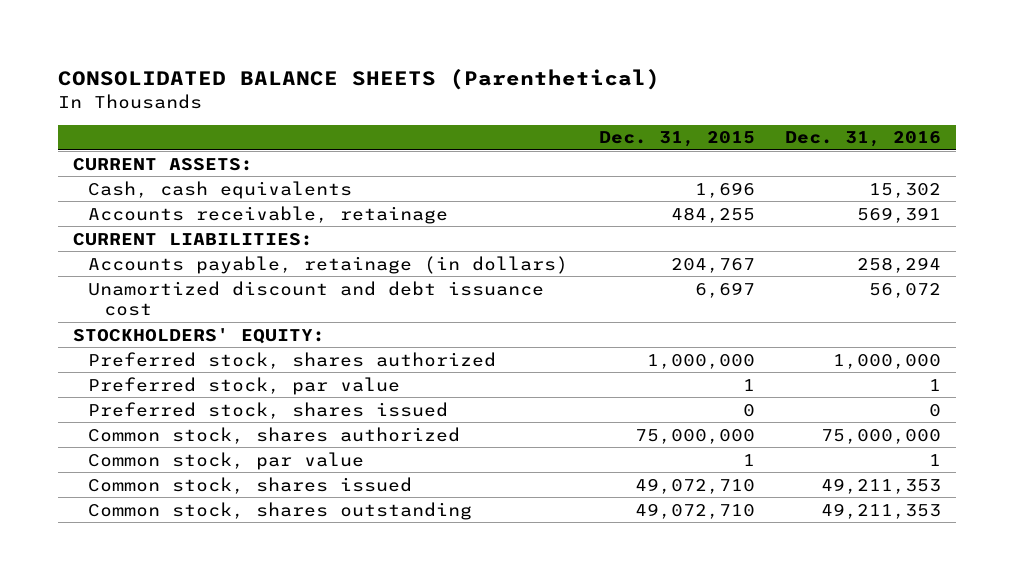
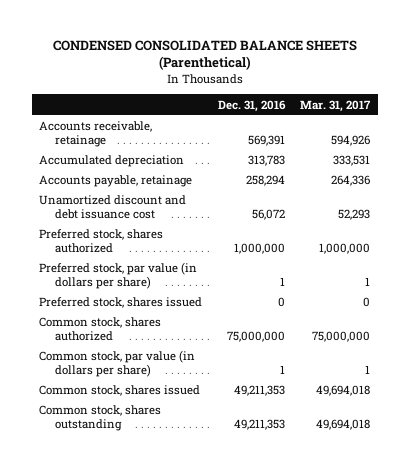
[58,68,661,90] CONSOLIDATED BALANCE SHEETS (Parenthetical) -> [52,39,357,71] CONDENSED CONSOLIDATED BALANCE SHEETS (Parenthetical)
[598,131,755,148] Dec. 31, 2015 -> none
none -> [299,99,371,112] Mar. 31, 2017
[73,157,254,171] CURRENT ASSETS: -> none
[88,180,353,199] Cash, cash equivalents -> none
[73,232,314,246] CURRENT LIABILITIES: -> none
none -> [39,155,185,168] Accumulated depreciation
[88,255,569,274] Accounts payable, retainage (in dollars) -> [39,175,193,188] Accounts payable, retainage
[73,327,326,344] STOCKHOLDERS' EQUITY: -> none
[88,376,401,395] Preferred stock, par value -> [39,262,198,290] Preferred stock, par value (in dollars per share)
[88,451,365,470] Common stock, par value -> [39,350,196,378] Common stock, par value (in dollars per share)

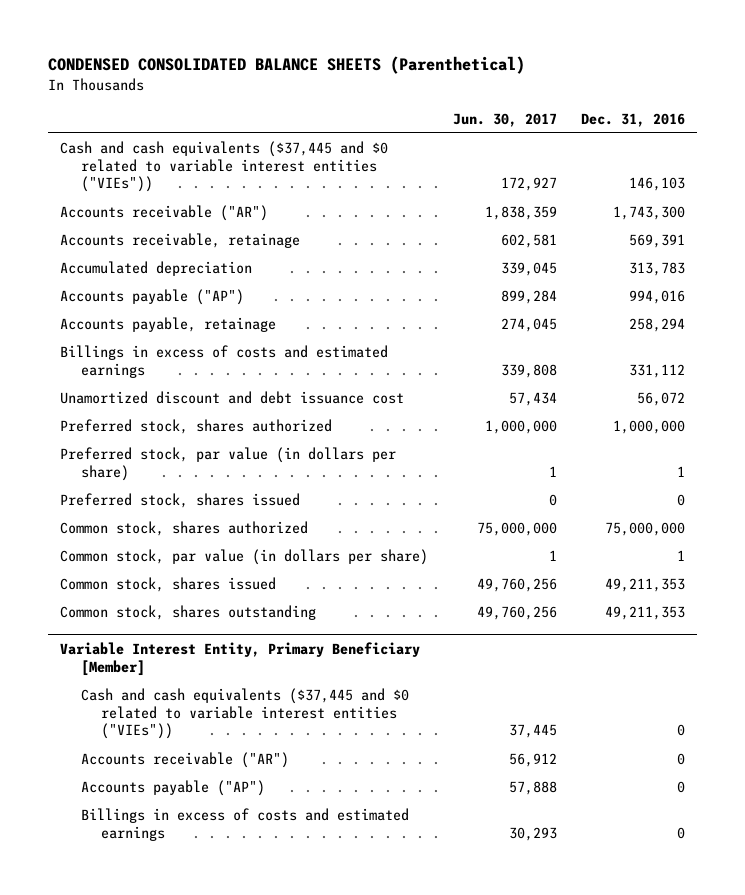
[299,99,371,112] Mar. 31, 2017 -> none
none -> [452,112,557,127] Jun. 30, 2017
none -> [60,141,389,193] Cash and cash equivalents ($37,445 and $0 related to variable interest entities ("VIEs"))
none -> [60,205,269,222] Accounts receivable ("AR")
none -> [60,289,245,306] Accounts payable ("AP")
none -> [60,345,389,378] Billings in excess of costs and estimated earnings
none -> [60,642,421,676] Variable Interest Entity, Primary Beneficiary [Member]
none -> [80,688,409,740] Cash and cash equivalents ($37,445 and $0 related to variable interest entities ("VIEs"))
none -> [80,752,289,769] Accounts receivable ("AR")
none -> [80,780,265,797] Accounts payable ("AP")
none -> [80,808,409,841] Billings in excess of costs and estimated earnings

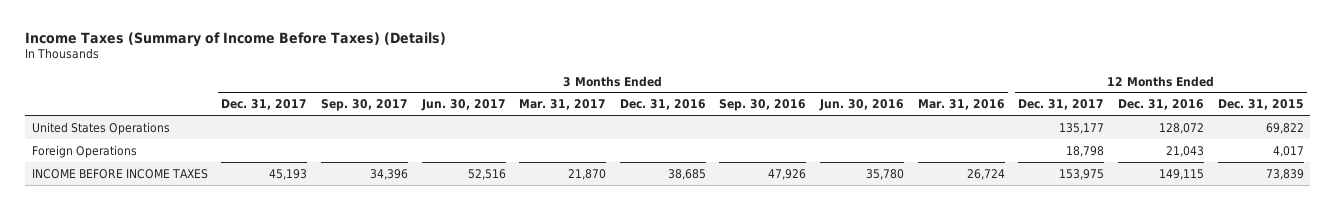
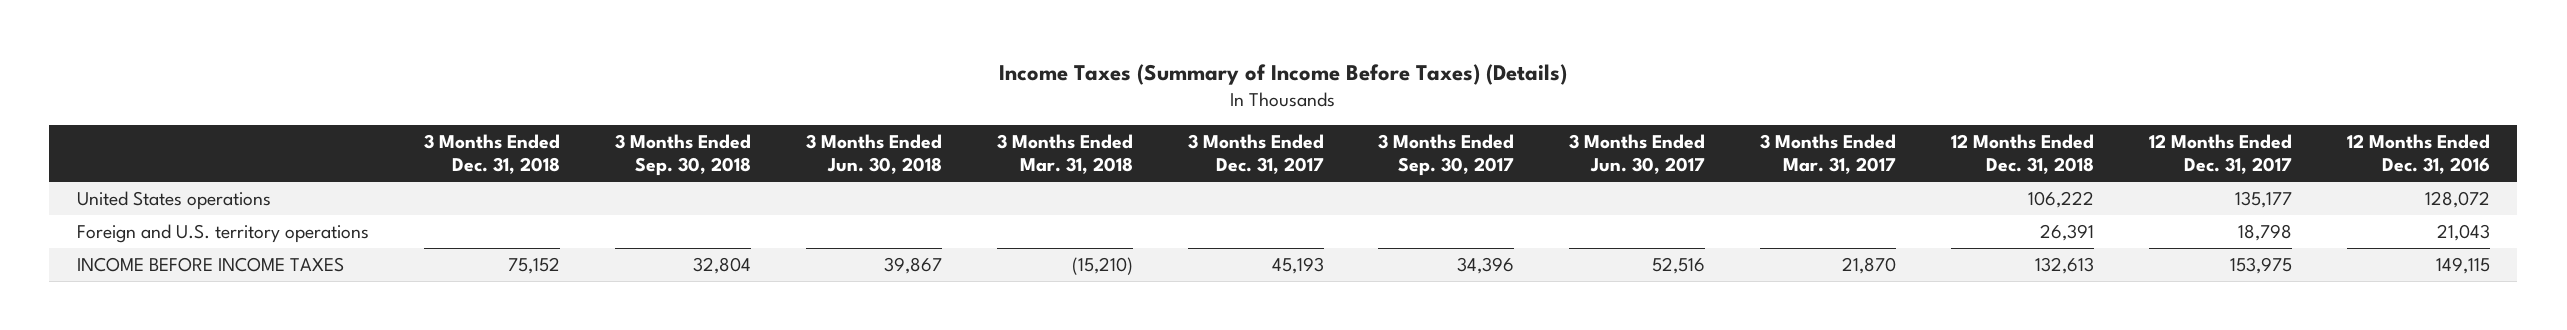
[619,99,706,111] Dec. 31, 2016 -> none
[719,99,807,112] Sep. 30, 2016 -> none
[819,99,905,112] Jun. 30, 2016 -> none
[917,99,1005,111] Mar. 31, 2016 -> none
[1217,99,1304,111] Dec. 31, 2015 -> none
none -> [423,134,560,174] 3 Months Ended Dec. 31, 2018
none -> [614,134,751,176] 3 Months Ended Sep. 30, 2018
none -> [805,134,942,174] 3 Months Ended Jun. 30, 2018
none -> [996,134,1133,174] 3 Months Ended Mar. 31, 2018
none -> [1951,134,2095,174] 12 Months Ended Dec. 31, 2018
[31,121,170,135] United States Operations -> [76,190,271,210] United States operations
[31,144,137,158] Foreign Operations -> [76,223,369,243] Foreign and U.S. territory operations

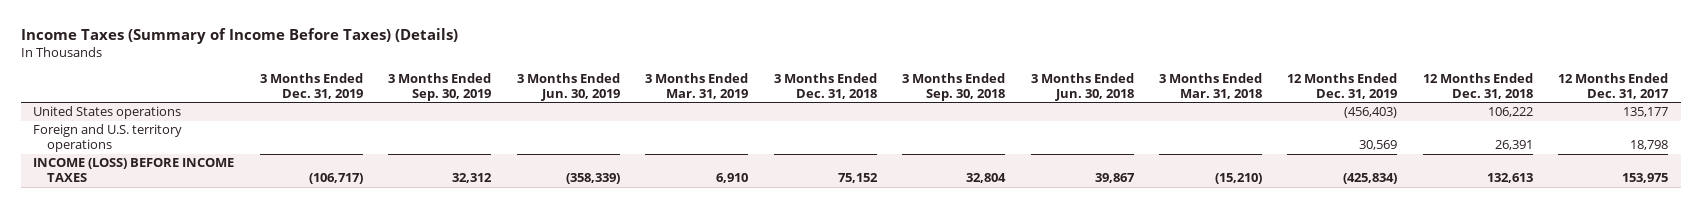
[1187,134,1324,174] 3 Months Ended Dec. 31, 2017 -> none
[1378,134,1515,176] 3 Months Ended Sep. 30, 2017 -> none
[1569,134,1706,174] 3 Months Ended Jun. 30, 2017 -> none
[1760,134,1897,174] 3 Months Ended Mar. 31, 2017 -> none
[2346,134,2490,174] 12 Months Ended Dec. 31, 2016 -> none
none -> [259,73,363,99] 3 Months Ended Dec. 31, 2019
none -> [388,73,492,101] 3 Months Ended Sep. 30, 2019
none -> [516,73,620,101] 3 Months Ended Jun. 30, 2019
none -> [645,73,749,99] 3 Months Ended Mar. 31, 2019
none -> [1287,73,1398,99] 12 Months Ended Dec. 31, 2019
[76,256,344,272] INCOME BEFORE INCOME TAXES -> [33,158,235,183] INCOME (LOSS) BEFORE INCOME TAXES

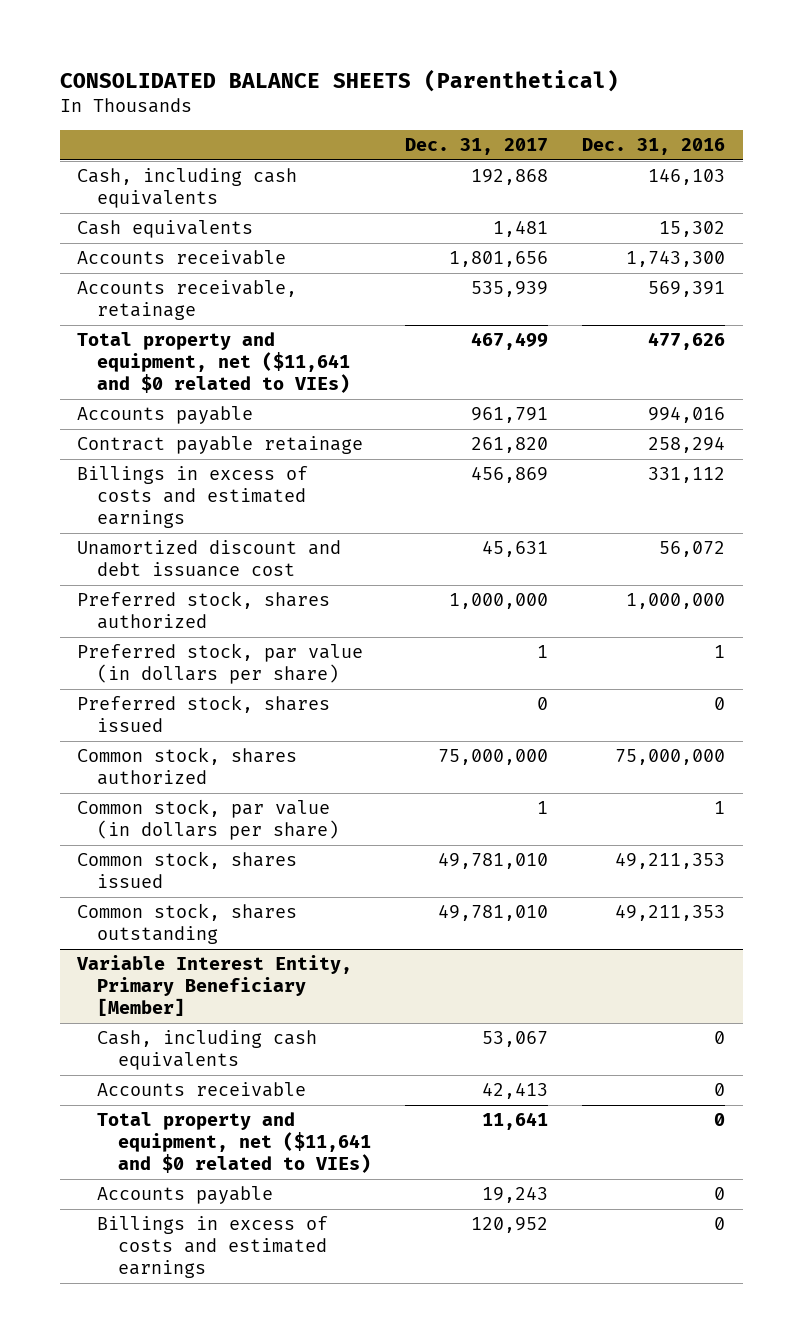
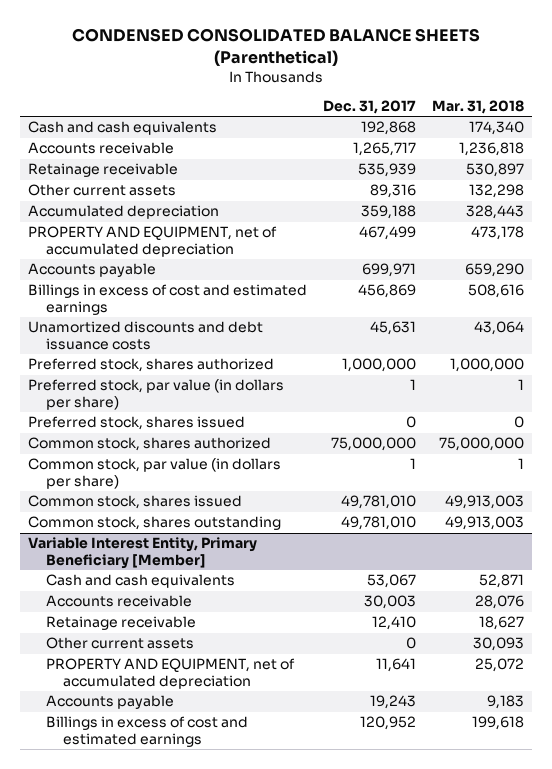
[59,68,619,92] CONSOLIDATED BALANCE SHEETS (Parenthetical) -> [71,28,480,67] CONDENSED CONSOLIDATED BALANCE SHEETS (Parenthetical)
[582,138,726,156] Dec. 31, 2016 -> none
none -> [432,100,525,115] Mar. 31, 2018
[76,220,253,239] Cash equivalents -> none
[76,436,363,455] Contract payable retainage -> none
[76,168,297,209] Cash, including cash equivalents -> [27,121,217,136] Cash and cash equivalents
[449,251,549,268] 1,801,656 -> [352,142,416,157] 1,265,717
[76,280,297,321] Accounts receivable, retainage -> [27,163,178,178] Retainage receivable
none -> [27,184,176,197] Other current assets
none -> [27,205,219,220] Accumulated depreciation
[76,332,351,394] Total property and equipment, net ($11,641 and $0 related to VIEs) -> [27,226,277,258] PROPERTY AND EQUIPMENT, net of accumulated depreciation
[471,407,549,424] 961,791 -> [361,263,416,278] 699,971
[76,466,308,529] Billings in excess of costs and estimated earnings -> [27,284,307,316] Billings in excess of cost and estimated earnings
[76,540,341,578] Unamortized discount and debt issuance cost -> [27,321,263,351] Unamortized discounts and debt issuance costs
[97,1030,318,1071] Cash, including cash equivalents -> [45,574,235,589] Cash and cash equivalents
[482,1083,549,1100] 42,413 -> [363,595,416,610] 30,003
none -> [45,616,196,631] Retainage receivable
none -> [45,637,194,650] Other current assets
[97,1112,371,1174] Total property and equipment, net ($11,641 and $0 related to VIEs) -> [45,658,295,690] PROPERTY AND EQUIPMENT, net of accumulated depreciation
[97,1216,329,1279] Billings in excess of costs and estimated earnings -> [45,716,248,748] Billings in excess of cost and estimated earnings

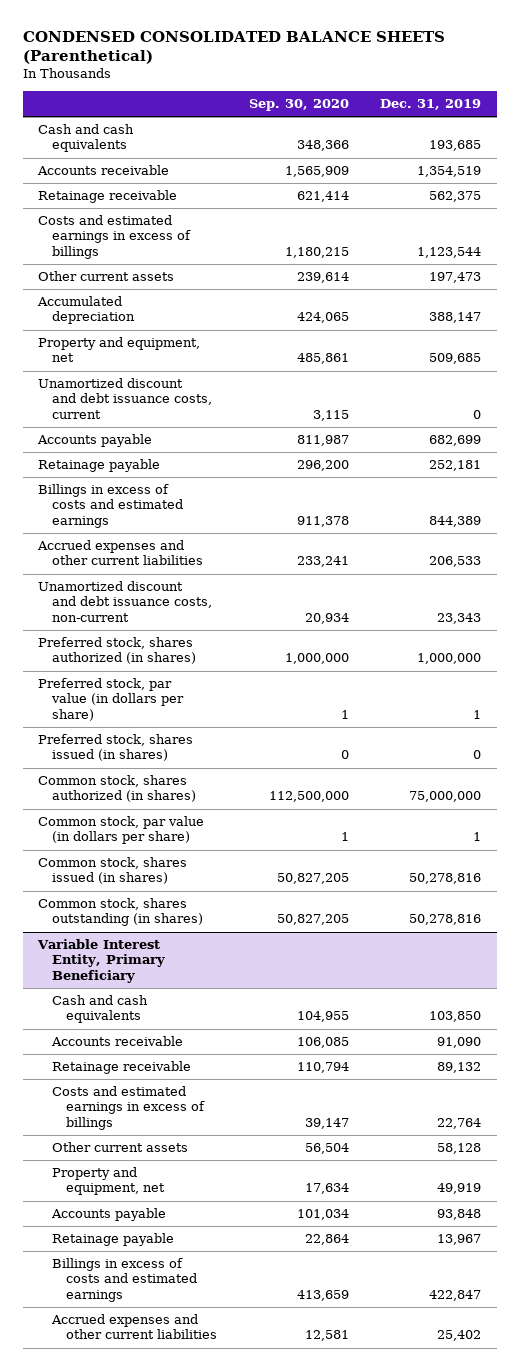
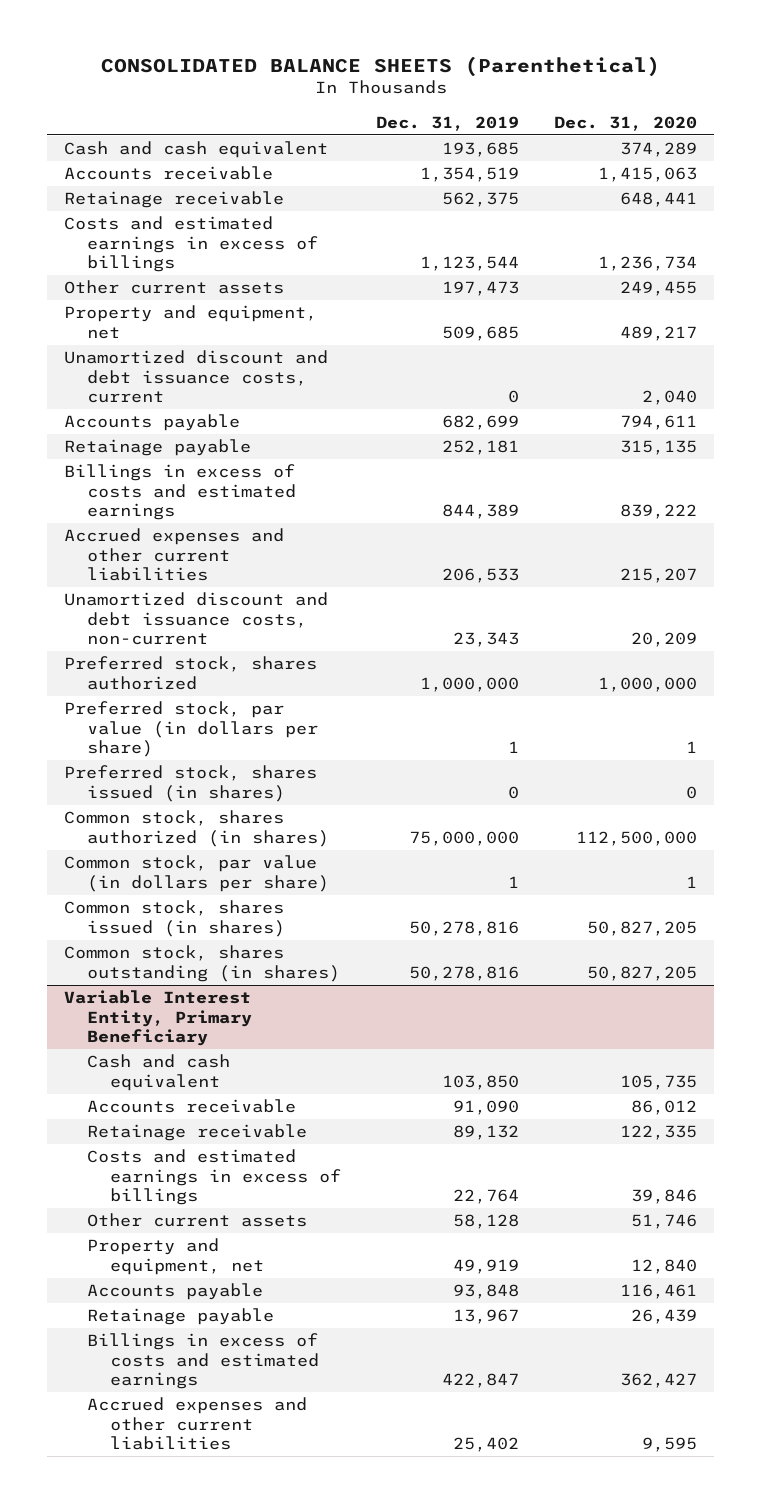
[22,30,445,65] CONDENSED CONSOLIDATED BALANCE SHEETS (Parenthetical) -> [100,55,660,77] CONSOLIDATED BALANCE SHEETS (Parenthetical)
[248,98,349,111] Sep. 30, 2020 -> none
none -> [553,115,697,131] Dec. 31, 2020
[38,124,135,153] Cash and cash equivalents -> [64,141,329,159] Cash and cash equivalent
[37,296,136,325] Accumulated depreciation -> none
[38,637,197,665] Preferred stock, shares authorized (in shares) -> [64,656,318,690] Preferred stock, shares authorized
[52,995,149,1024] Cash and cash equivalents -> [87,1054,231,1091] Cash and cash equivalent

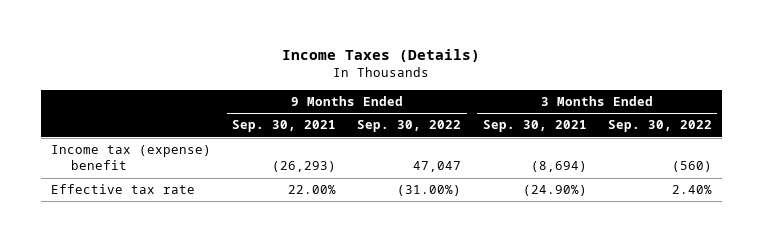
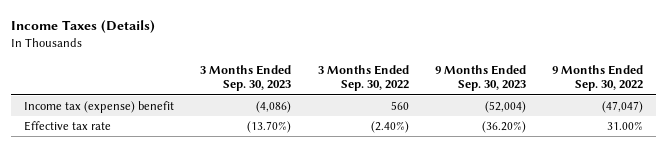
[232,120,337,133] Sep. 30, 2021 -> none
[482,120,587,133] Sep. 30, 2021 -> none
none -> [200,64,292,92] 3 Months Ended Sep. 30, 2023
none -> [434,64,526,92] 9 Months Ended Sep. 30, 2023
[413,161,462,173] 47,047 -> [602,101,644,114] (47,047)
[671,161,712,173] (560) -> [390,101,409,111] 560
[397,185,462,197] (31.00%) -> [607,121,644,131] 31.00%
[671,185,712,195] 2.40% -> [370,121,409,134] (2.40%)

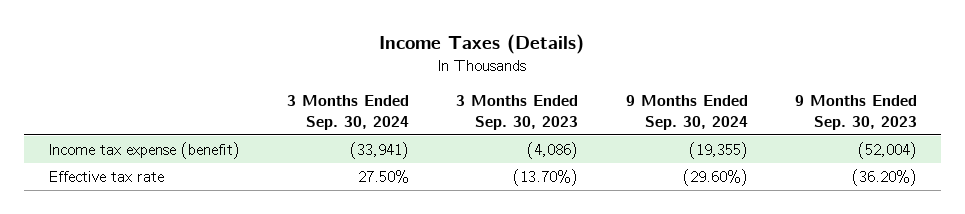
[317,64,409,92] 3 Months Ended Sep. 30, 2022 -> none
[552,64,644,92] 9 Months Ended Sep. 30, 2022 -> none
none -> [286,95,409,130] 3 Months Ended Sep. 30, 2024
none -> [625,95,748,130] 9 Months Ended Sep. 30, 2024
[24,101,175,114] Income tax (expense) benefit -> [47,142,240,160] Income tax expense (benefit)

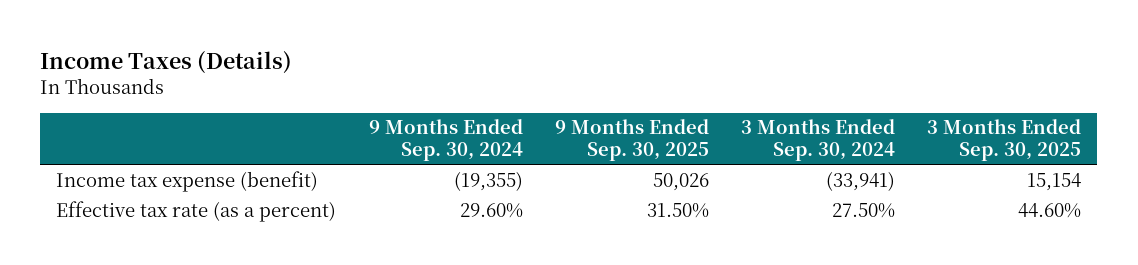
[456,95,579,130] 3 Months Ended Sep. 30, 2023 -> none
[795,95,918,130] 9 Months Ended Sep. 30, 2023 -> none
none -> [554,119,709,162] 9 Months Ended Sep. 30, 2025
none -> [927,119,1082,162] 3 Months Ended Sep. 30, 2025
[47,171,164,183] Effective tax rate -> [56,200,337,222] Effective tax rate (as a percent)
[682,169,748,187] (29.60%) -> [459,202,523,218] 29.60%

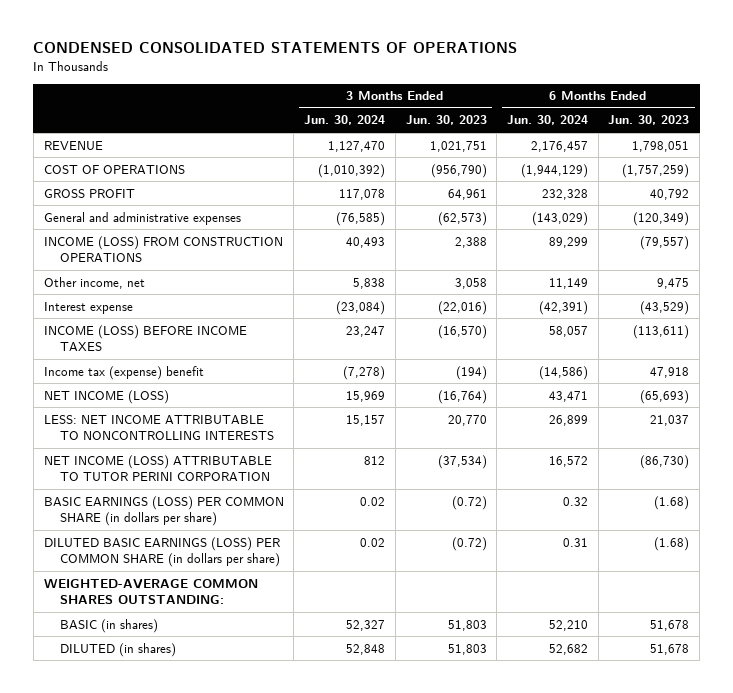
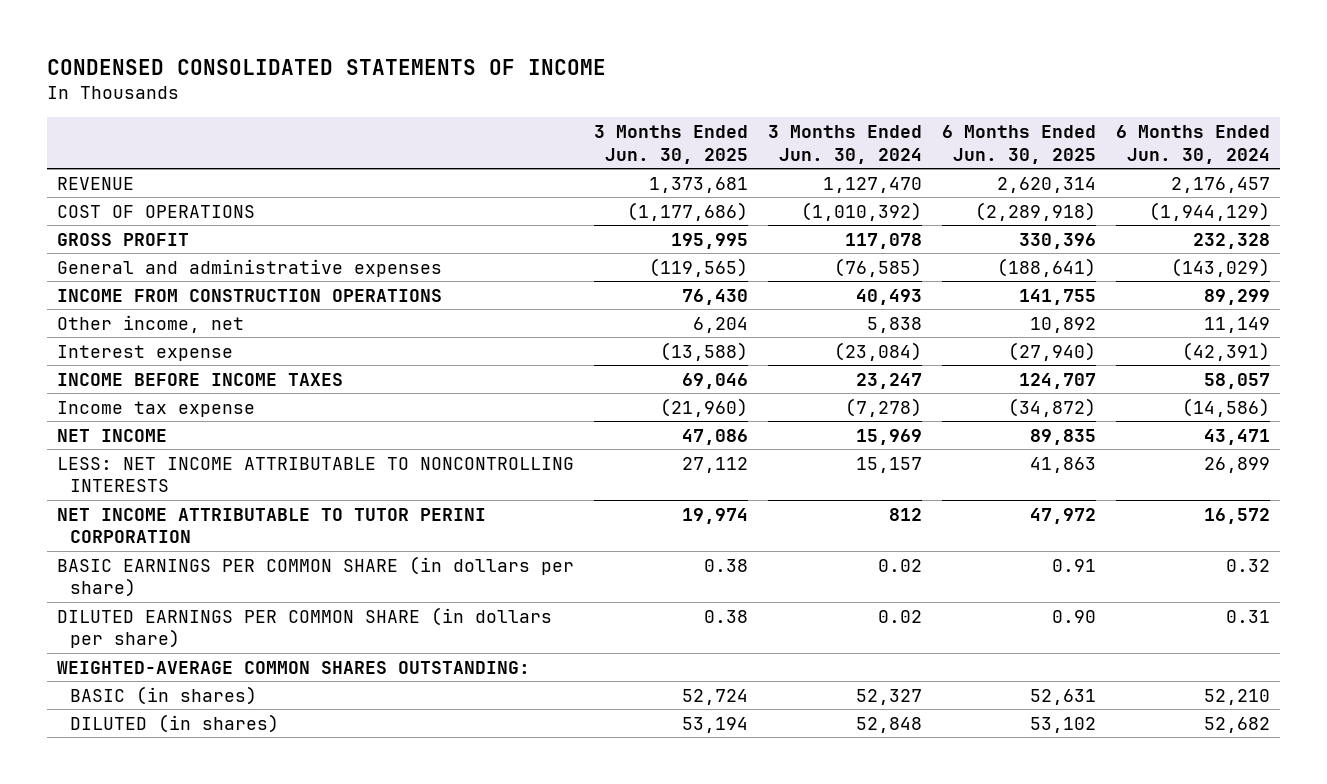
[33,42,518,54] CONDENSED CONSOLIDATED STATEMENTS OF OPERATIONS -> [47,59,607,76] CONDENSED CONSOLIDATED STATEMENTS OF INCOME
[405,115,487,126] Jun. 30, 2023 -> none
[608,115,690,126] Jun. 30, 2023 -> none
none -> [593,125,748,164] 3 Months Ended Jun. 30, 2025
none -> [941,125,1096,164] 6 Months Ended Jun. 30, 2025
[43,235,283,263] INCOME (LOSS) FROM CONSTRUCTION OPERATIONS -> [57,288,443,302] INCOME FROM CONSTRUCTION OPERATIONS
[43,324,247,352] INCOME (LOSS) BEFORE INCOME TAXES -> [57,372,344,386] INCOME BEFORE INCOME TAXES
[43,365,204,380] Income tax (expense) benefit -> [57,400,256,417] Income tax expense
[43,389,169,404] NET INCOME (LOSS) -> [57,428,168,442] NET INCOME
[43,454,272,482] NET INCOME (LOSS) ATTRIBUTABLE TO TUTOR PERINI CORPORATION -> [57,507,487,544] NET INCOME ATTRIBUTABLE TO TUTOR PERINI CORPORATION
[43,495,284,527] BASIC EARNINGS (LOSS) PER COMMON SHARE (in dollars per share) -> [57,555,575,598] BASIC EARNINGS PER COMMON SHARE (in dollars per share)
[43,536,281,568] DILUTED BASIC EARNINGS (LOSS) PER COMMON SHARE (in dollars per share) -> [57,606,553,649] DILUTED EARNINGS PER COMMON SHARE (in dollars per share)

